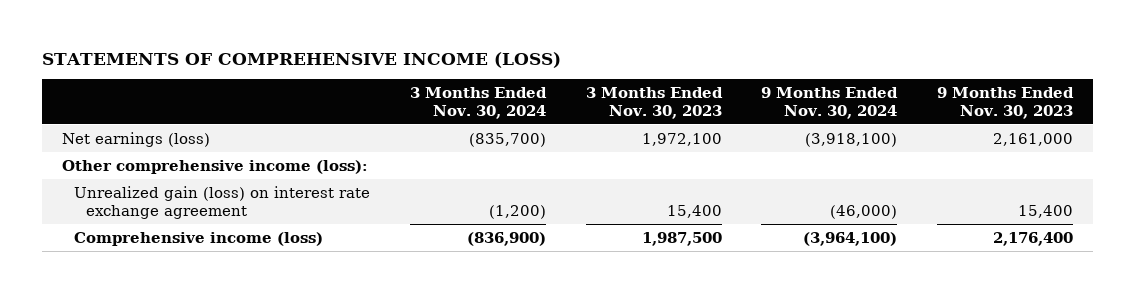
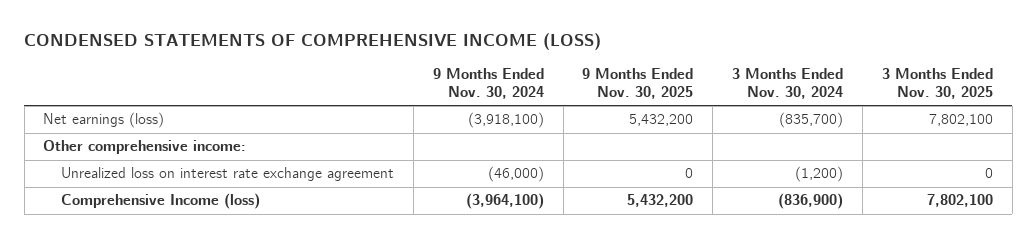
[42,51,562,68] STATEMENTS OF COMPREHENSIVE INCOME (LOSS) -> [24,33,602,51] CONDENSED STATEMENTS OF COMPREHENSIVE INCOME (LOSS)
[585,86,723,119] 3 Months Ended Nov. 30, 2023 -> none
[937,86,1075,119] 9 Months Ended Nov. 30, 2023 -> none
none -> [582,67,694,99] 9 Months Ended Nov. 30, 2025
none -> [881,67,993,99] 3 Months Ended Nov. 30, 2025
[62,159,369,174] Other comprehensive income (loss): -> [43,140,247,155] Other comprehensive income:
[74,185,371,219] Unrealized gain (loss) on interest rate exchange agreement -> [61,167,395,182] Unrealized loss on interest rate exchange agreement
[74,231,324,246] Comprehensive income (loss) -> [61,193,261,210] Comprehensive Income (loss)

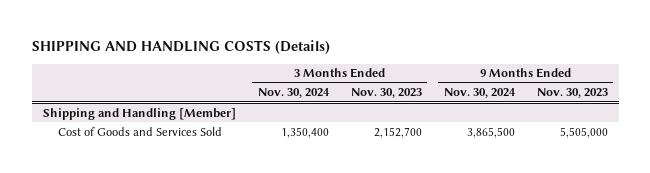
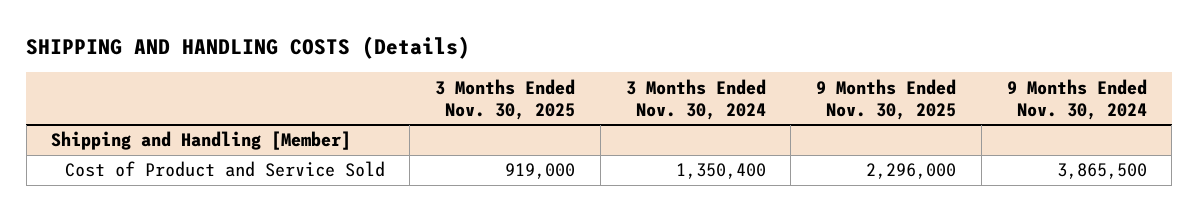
[350,88,422,99] Nov. 30, 2023 -> none
[536,88,608,99] Nov. 30, 2023 -> none
none -> [435,78,576,120] 3 Months Ended Nov. 30, 2025
none -> [816,78,957,120] 9 Months Ended Nov. 30, 2025
[57,126,222,136] Cost of Goods and Services Sold -> [64,161,385,178] Cost of Product and Service Sold

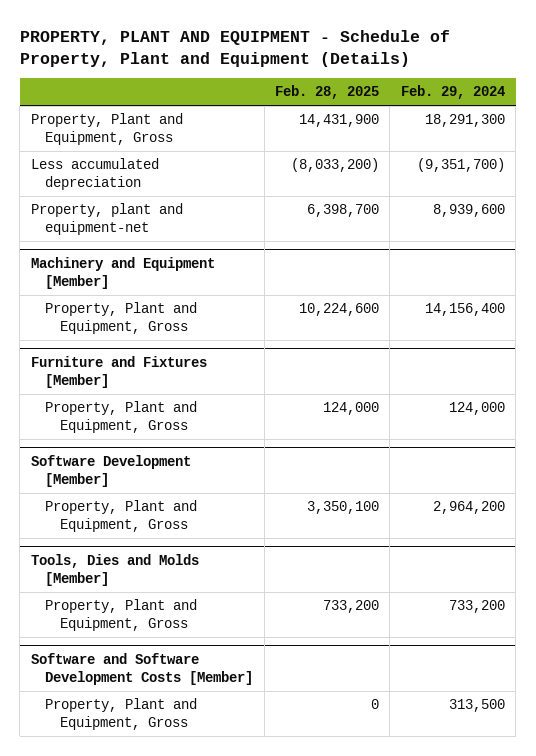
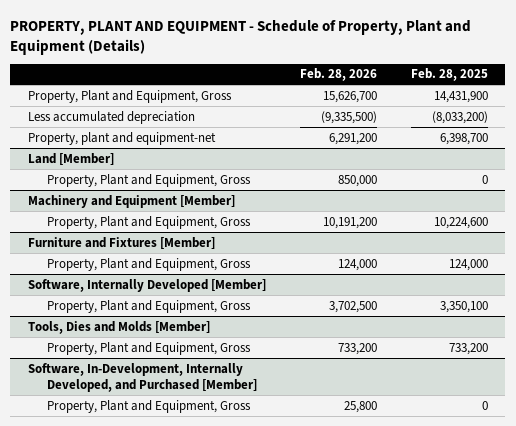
[400,85,505,100] Feb. 29, 2024 -> none
none -> [299,68,377,82] Feb. 28, 2026
none -> [27,152,114,165] Land [Member]
none -> [46,173,251,187] Property, Plant and Equipment, Gross
[30,455,191,488] Software Development [Member] -> [27,278,266,292] Software, Internally Developed [Member]
[30,653,254,686] Software and Software Development Costs [Member] -> [27,362,257,392] Software, In-Development, Internally Developed, and Purchased [Member]

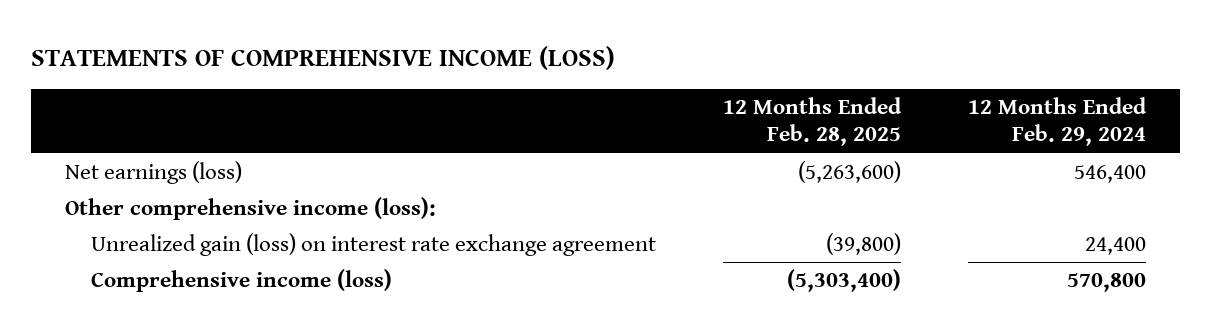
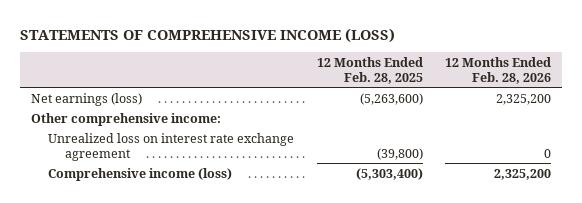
[968,97,1148,147] 12 Months Ended Feb. 29, 2024 -> none
none -> [444,57,551,84] 12 Months Ended Feb. 28, 2026
[64,197,436,221] Other comprehensive income (loss): -> [31,112,222,126] Other comprehensive income:
[90,233,656,257] Unrealized gain (loss) on interest rate exchange agreement -> [48,132,295,161] Unrealized loss on interest rate exchange agreement

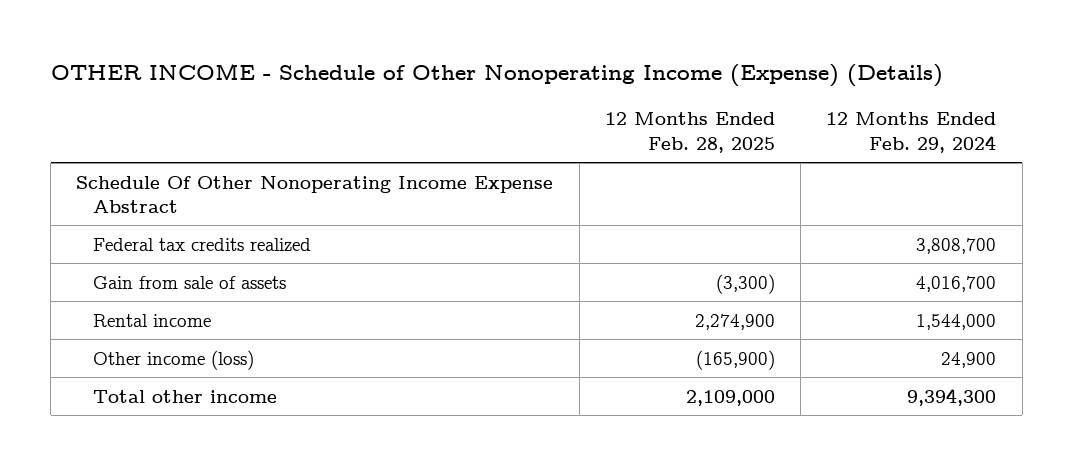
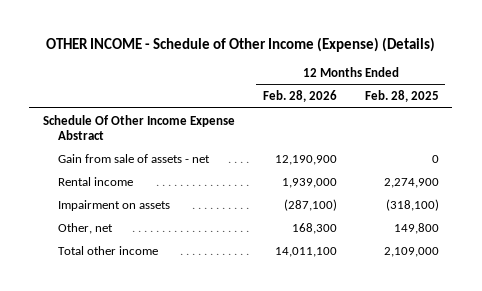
[50,63,943,88] OTHER INCOME - Schedule of Other Nonoperating Income (Expense) (Details) -> [45,36,435,52] OTHER INCOME - Schedule of Other Income (Expense) (Details)
[826,112,997,153] 12 Months Ended Feb. 29, 2024 -> none
none -> [262,90,337,103] Feb. 28, 2026
[92,237,311,251] Federal tax credits realized -> none
[76,175,554,213] Schedule Of Other Nonoperating Income Expense Abstract -> [43,114,236,140] Schedule Of Other Income Expense Abstract
[92,275,286,289] Gain from sale of assets -> [58,153,211,163] Gain from sale of assets - net
[715,273,775,294] (3,300) -> [431,154,439,163] 0
none -> [58,199,171,211] Impairment on assets
[92,349,254,370] Other income (loss) -> [58,222,114,234] Other, net
[695,349,775,370] (165,900) -> [393,222,439,234] 149,800

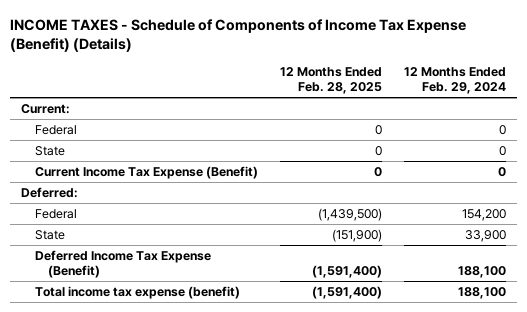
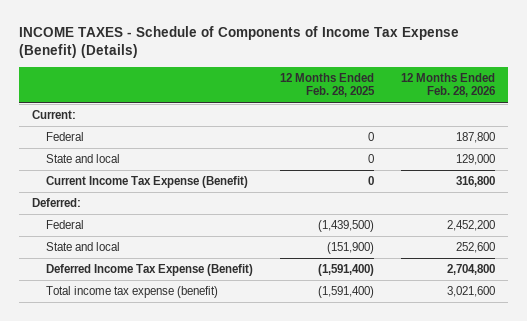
[403,66,506,95] 12 Months Ended Feb. 29, 2024 -> none
none -> [400,72,495,98] 12 Months Ended Feb. 28, 2026
[34,145,65,156] State -> [46,154,121,164] State and local
[34,229,65,240] State -> [46,242,121,252] State and local

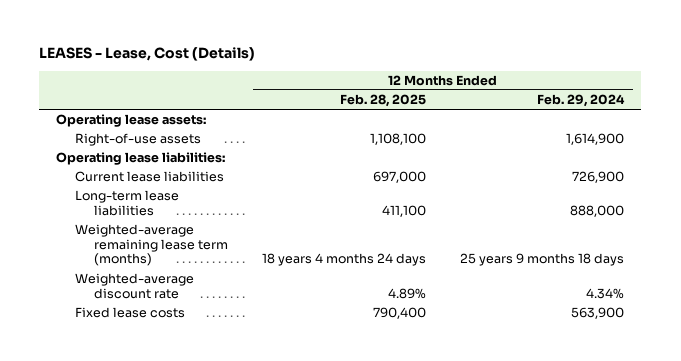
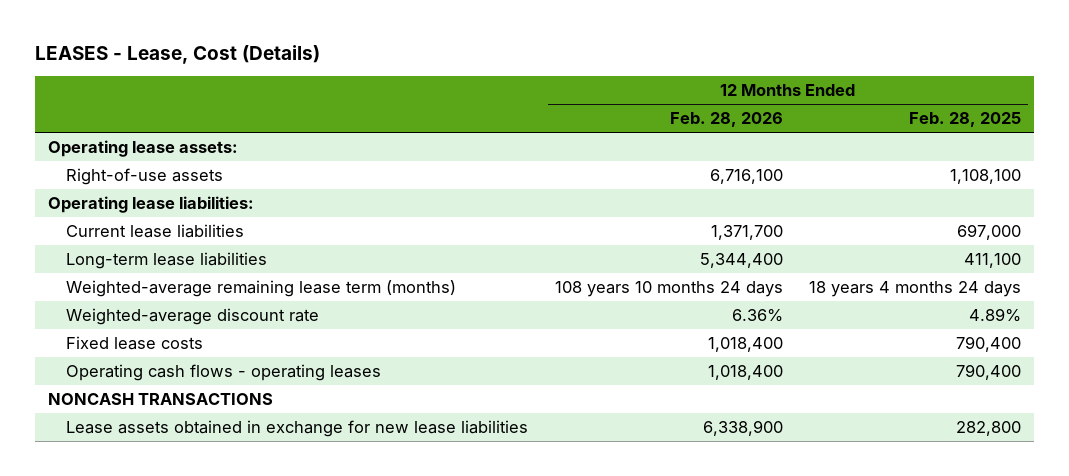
[537,94,626,108] Feb. 29, 2024 -> none
none -> [669,112,783,128] Feb. 28, 2026
none -> [66,363,382,381] Operating cash flows - operating leases
none -> [47,392,273,405] NONCASH TRANSACTIONS
none -> [66,419,529,437] Lease assets obtained in exchange for new lease liabilities

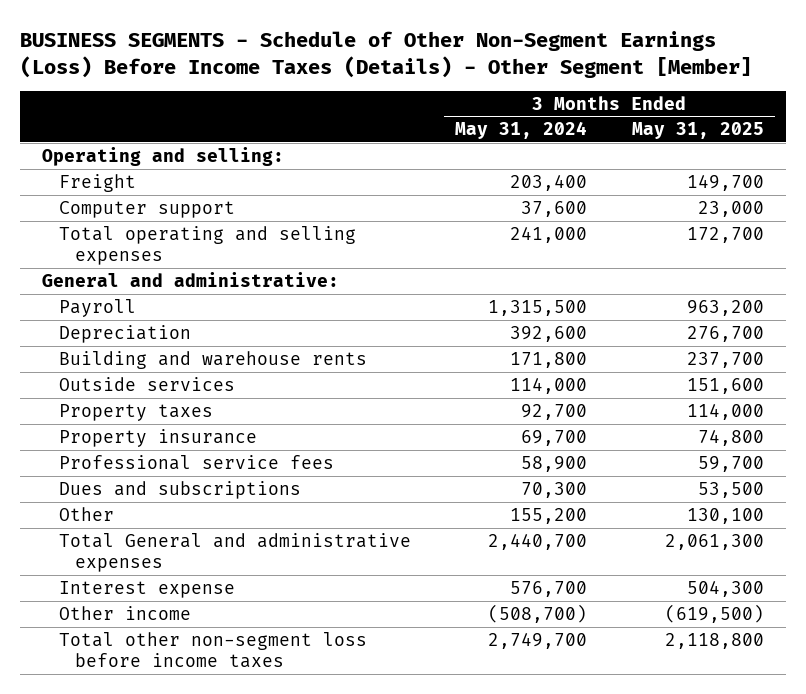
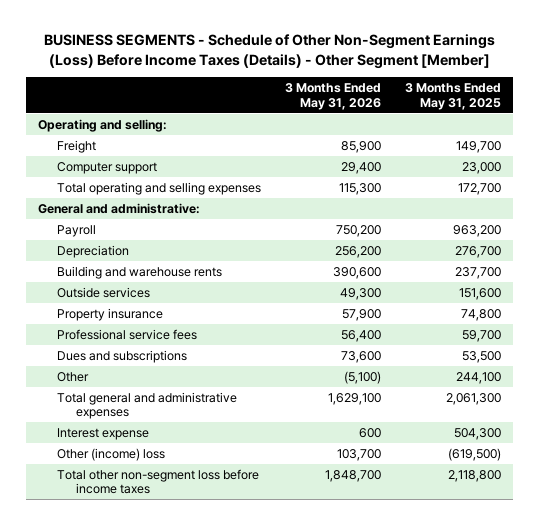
[455,121,588,140] May 31, 2024 -> none
none -> [285,82,382,110] 3 Months Ended May 31, 2026
[58,403,213,421] Property taxes -> none
[686,507,764,524] 130,100 -> [456,371,502,384] 244,100
[58,532,411,573] Total General and administrative expenses -> [56,391,237,420] Total general and administrative expenses
[58,605,191,620] Other income -> [56,447,165,461] Other (income) loss

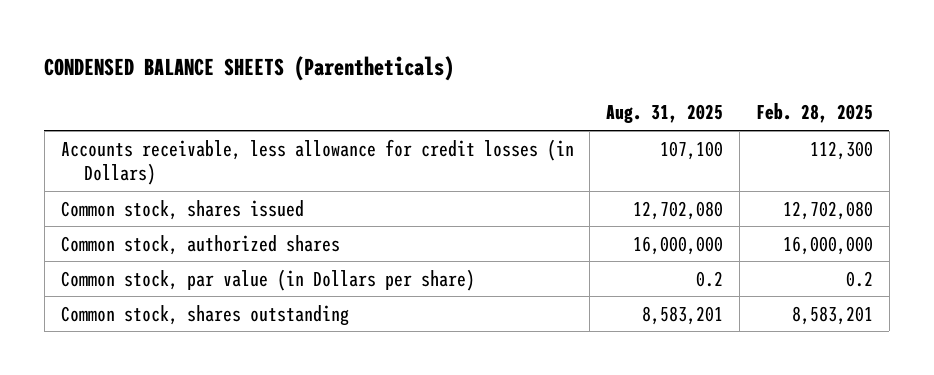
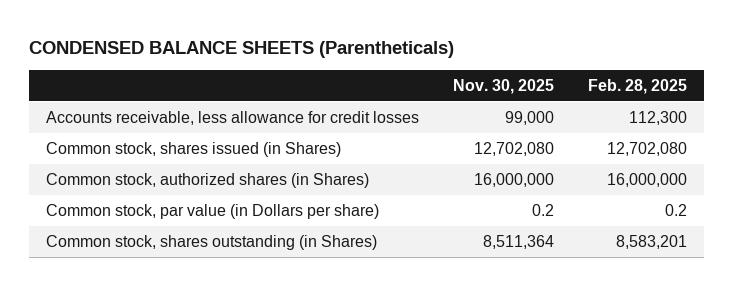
[606,104,724,124] Aug. 31, 2025 -> none
none -> [452,78,554,94] Nov. 30, 2025
[60,138,574,186] Accounts receivable, less allowance for credit losses (in Dollars) -> [45,111,419,126] Accounts receivable, less allowance for credit losses
[60,199,304,220] Common stock, shares issued -> [45,142,341,158] Common stock, shares issued (in Shares)
[60,234,340,255] Common stock, authorized shares -> [45,173,369,189] Common stock, authorized shares (in Shares)
[60,304,349,326] Common stock, shares outstanding -> [45,235,377,251] Common stock, shares outstanding (in Shares)

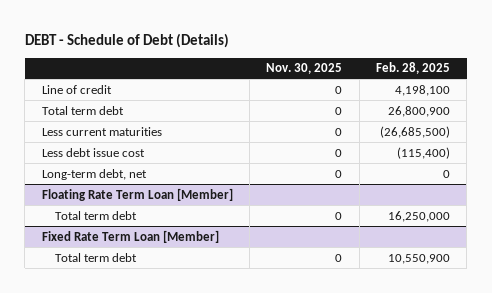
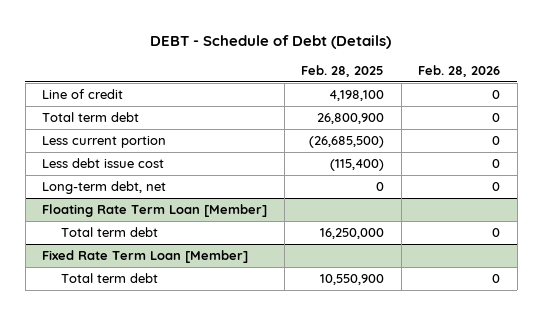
[266,63,343,75] Nov. 30, 2025 -> none
none -> [418,64,501,77] Feb. 28, 2026
[41,126,162,136] Less current maturities -> [42,136,167,149] Less current portion

